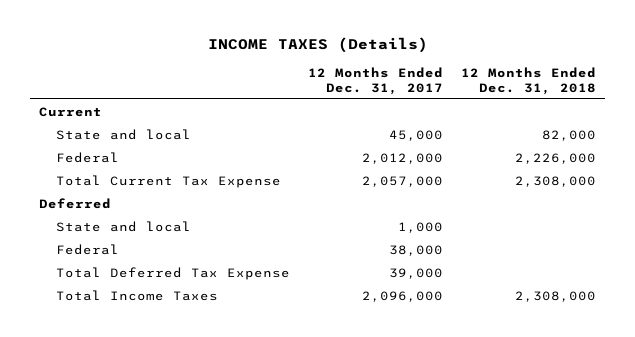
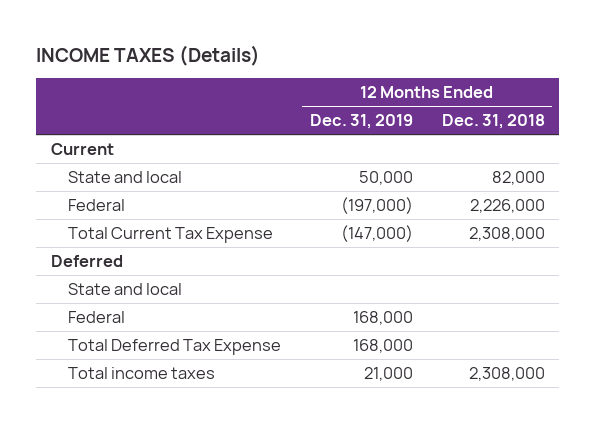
[307,66,443,95] 12 Months Ended Dec. 31, 2017 -> none
none -> [309,114,413,130] Dec. 31, 2019
[55,289,218,301] Total Income Taxes -> [67,367,215,380] Total income taxes

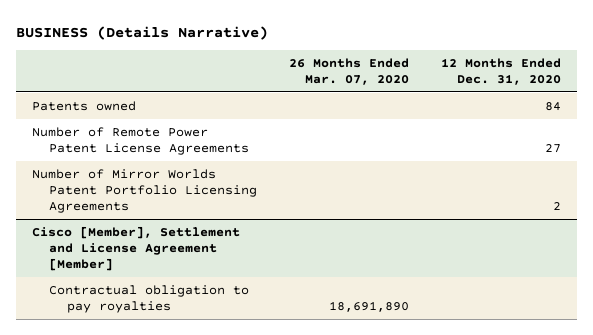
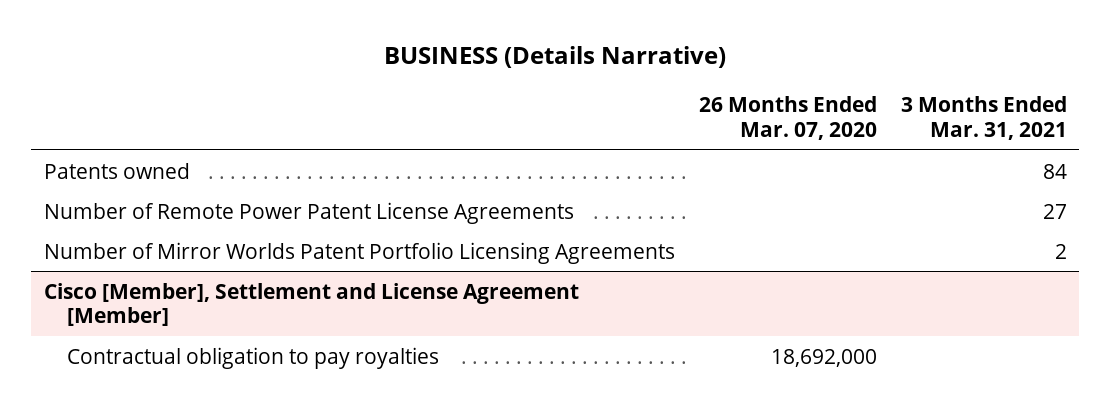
[441,58,562,86] 12 Months Ended Dec. 31, 2020 -> none
none -> [900,96,1067,141] 3 Months Ended Mar. 31, 2021
[329,300,410,312] 18,691,890 -> [770,348,877,367] 18,692,000

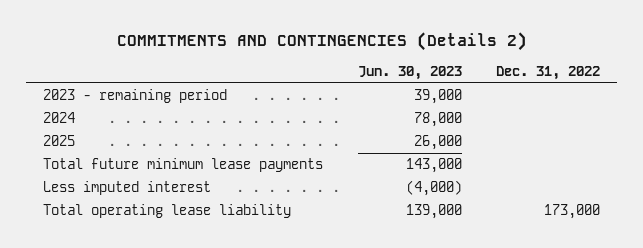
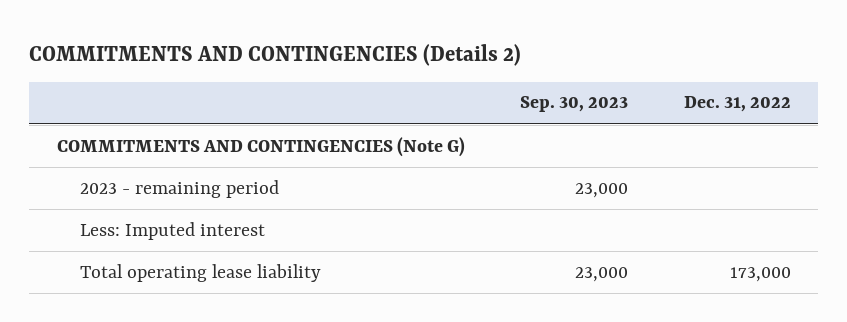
[357,65,462,80] Jun. 30, 2023 -> none
none -> [520,96,629,113] Sep. 30, 2023
none -> [56,136,465,157] COMMITMENTS AND CONTINGENCIES (Note G)
[42,112,75,124] 2024 -> none
[42,135,75,147] 2025 -> none
[42,158,323,173] Total future minimum lease payments -> none
[42,181,211,196] Less imputed interest -> [80,221,266,240] Less: Imputed interest

